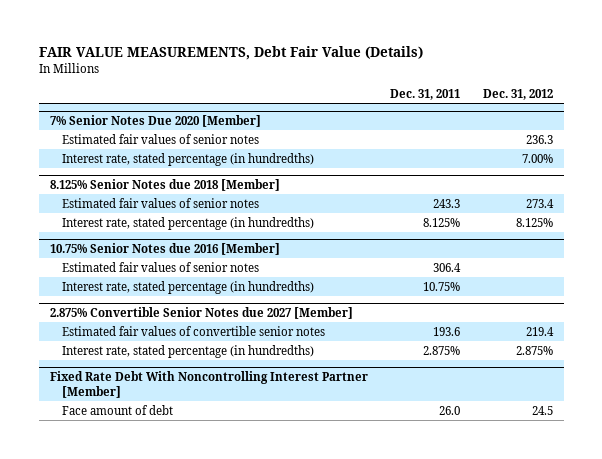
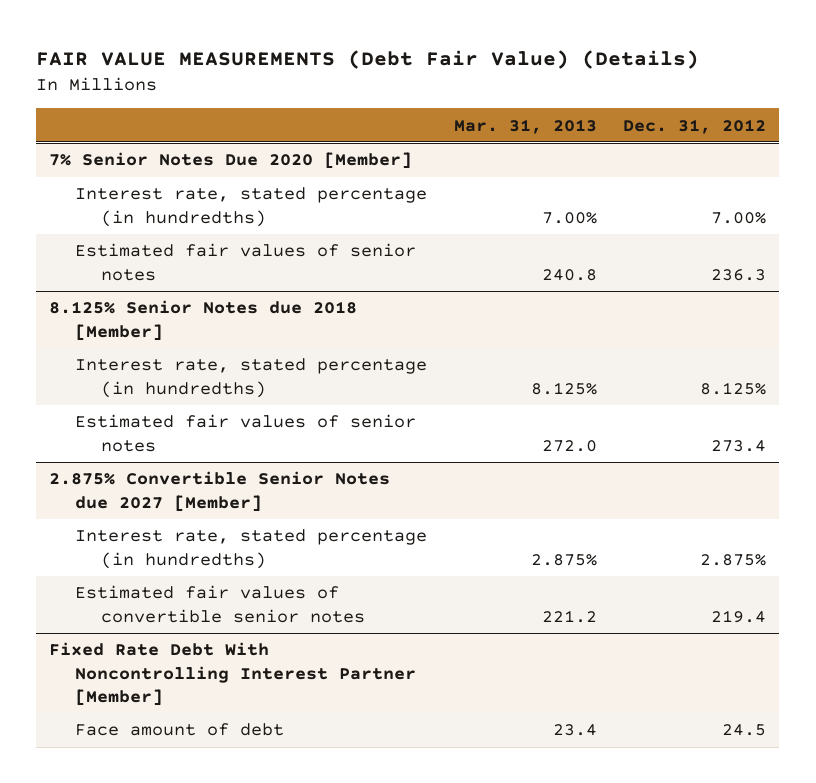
[38,45,423,60] FAIR VALUE MEASUREMENTS, Debt Fair Value (Details) -> [36,49,700,69] FAIR VALUE MEASUREMENTS (Debt Fair Value) (Details)
[390,88,461,100] Dec. 31, 2011 -> none
none -> [453,118,597,134] Mar. 31, 2013
[62,133,260,144] Estimated fair values of senior notes -> [75,243,417,281] Estimated fair values of senior notes
[49,242,280,255] 10.75% Senior Notes due 2016 [Member] -> none
[62,261,260,272] Estimated fair values of senior notes -> none
[62,280,315,294] Interest rate, stated percentage (in hundredths) -> none
[62,197,260,208] Estimated fair values of senior notes -> [75,414,417,452] Estimated fair values of senior notes
[62,325,326,336] Estimated fair values of convertible senior notes -> [75,585,366,623] Estimated fair values of convertible senior notes

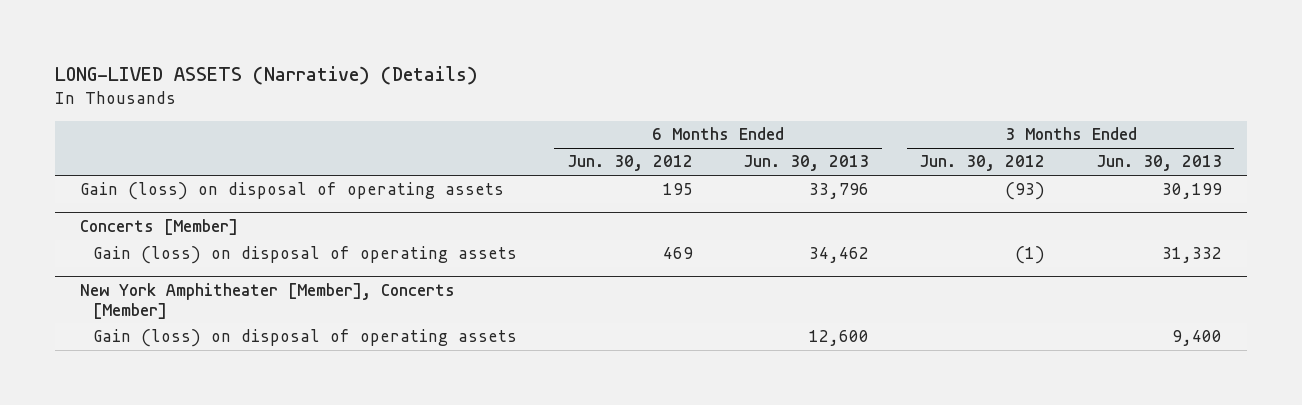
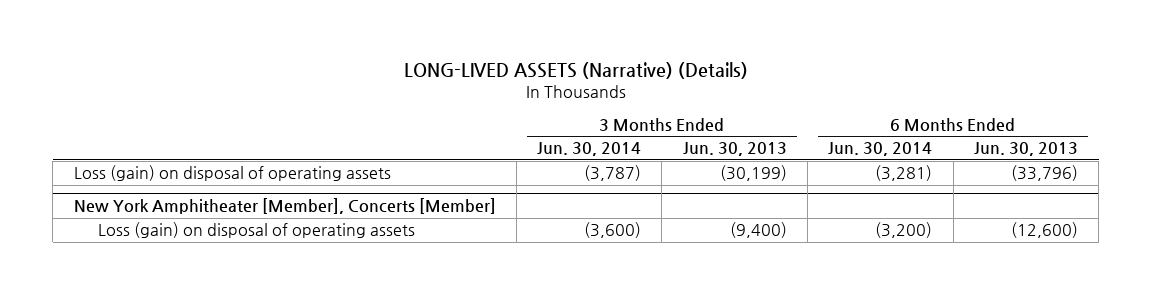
[566,155,693,172] Jun. 30, 2012 -> none
[919,155,1046,172] Jun. 30, 2012 -> none
none -> [537,142,642,157] Jun. 30, 2014
none -> [828,142,933,157] Jun. 30, 2014
[80,219,239,236] Concerts [Member] -> none
[92,246,517,265] Gain (loss) on disposal of operating assets -> none
[80,182,505,201] Gain (loss) on disposal of operating assets -> [73,165,391,182] Loss (gain) on disposal of operating assets
[809,183,870,200] 33,796 -> [1010,165,1078,182] (33,796)
[1161,183,1222,200] 30,199 -> [719,165,787,182] (30,199)
[92,329,517,348] Gain (loss) on disposal of operating assets -> [97,222,415,239] Loss (gain) on disposal of operating assets
[809,330,870,347] 12,600 -> [1010,222,1078,239] (12,600)
[1171,330,1222,347] 9,400 -> [729,222,787,239] (9,400)

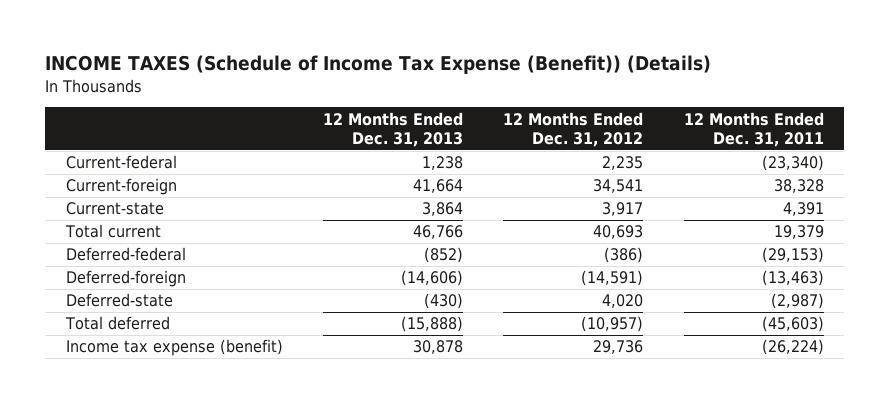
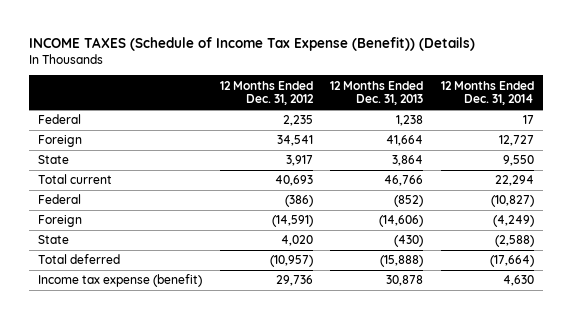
[683,111,824,147] 12 Months Ended Dec. 31, 2011 -> none
none -> [440,80,534,106] 12 Months Ended Dec. 31, 2014
[65,155,177,170] Current-federal -> [38,114,82,125] Federal
[65,178,177,196] Current-foreign -> [38,135,83,148] Foreign
[65,202,164,216] Current-state -> [38,155,70,165] State
[65,247,186,262] Deferred-federal -> [38,194,82,205] Federal
[65,270,186,288] Deferred-foreign -> [38,215,83,228] Foreign
[65,293,173,308] Deferred-state -> [38,235,70,245] State

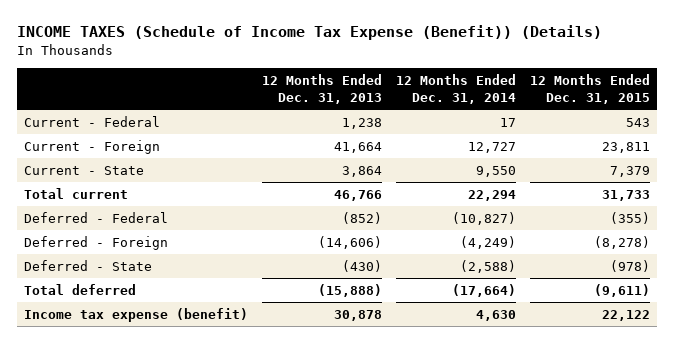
[219,80,314,106] 12 Months Ended Dec. 31, 2012 -> none
none -> [530,74,651,105] 12 Months Ended Dec. 31, 2015
[38,114,82,125] Federal -> [23,115,160,127] Current - Federal
[38,135,83,148] Foreign -> [23,139,160,154] Current - Foreign
[38,155,70,165] State -> [23,165,144,175] Current - State
[38,194,82,205] Federal -> [23,211,168,223] Deferred - Federal
[38,215,83,228] Foreign -> [23,235,168,250] Deferred - Foreign
[38,235,70,245] State -> [23,259,152,271] Deferred - State

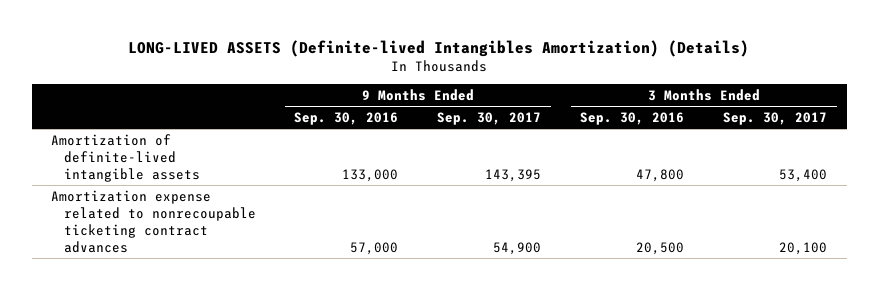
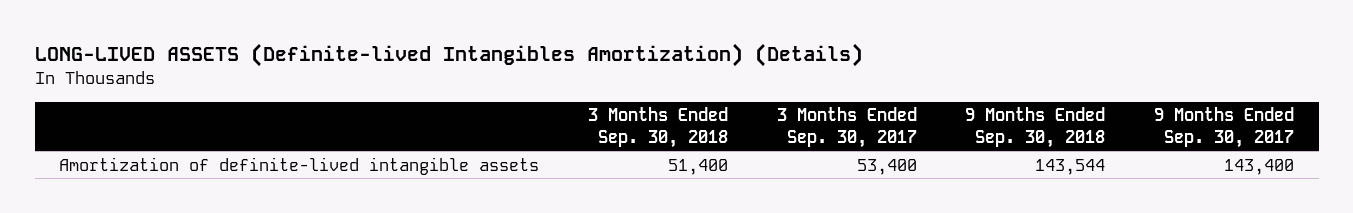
[294,111,399,125] Sep. 30, 2016 -> none
[580,111,685,125] Sep. 30, 2016 -> none
none -> [587,107,728,148] 3 Months Ended Sep. 30, 2018
none -> [965,107,1106,148] 9 Months Ended Sep. 30, 2018
[51,189,256,253] Amortization expense related to nonrecoupable ticketing contract advances -> none
[485,168,542,182] 143,395 -> [1224,158,1295,175] 143,400

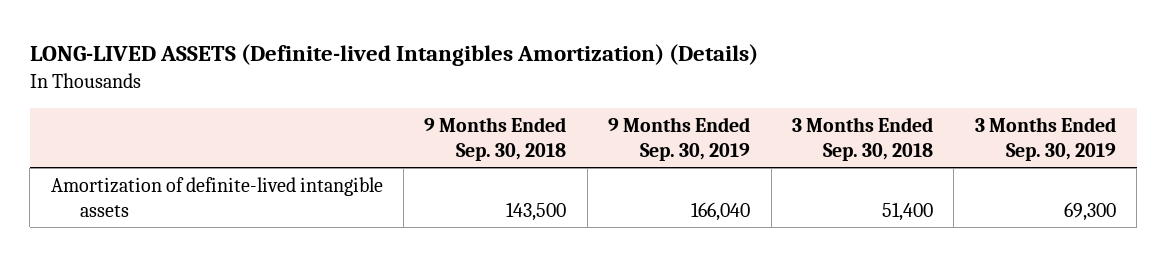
[776,107,917,148] 3 Months Ended Sep. 30, 2017 -> none
[1154,107,1295,148] 9 Months Ended Sep. 30, 2017 -> none
none -> [608,116,751,162] 9 Months Ended Sep. 30, 2019
none -> [974,116,1116,162] 3 Months Ended Sep. 30, 2019
[1035,158,1106,175] 143,544 -> [506,202,567,222] 143,500

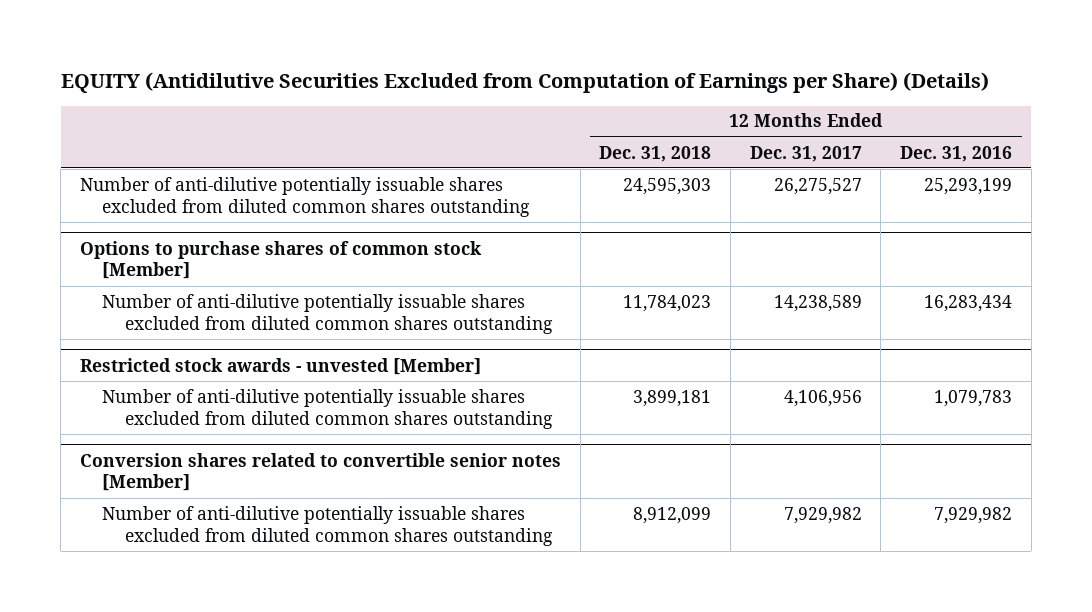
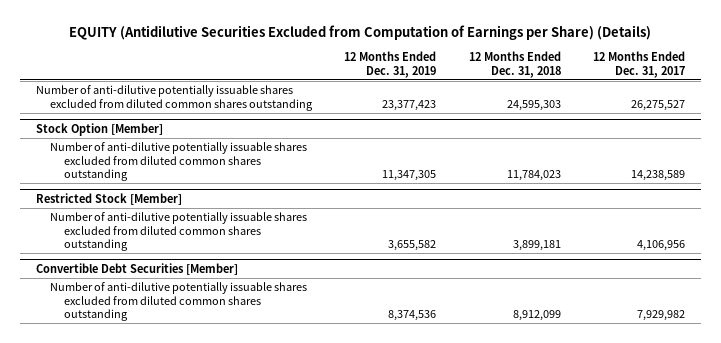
[900,145,1013,162] Dec. 31, 2016 -> none
none -> [344,51,437,78] 12 Months Ended Dec. 31, 2019
[80,240,483,280] Options to purchase shares of common stock [Member] -> [35,122,163,136] Stock Option [Member]
[80,357,482,375] Restricted stock awards - unvested [Member] -> [35,192,182,205] Restricted Stock [Member]
[80,452,562,492] Conversion shares related to convertible senior notes [Member] -> [35,262,238,275] Convertible Debt Securities [Member]

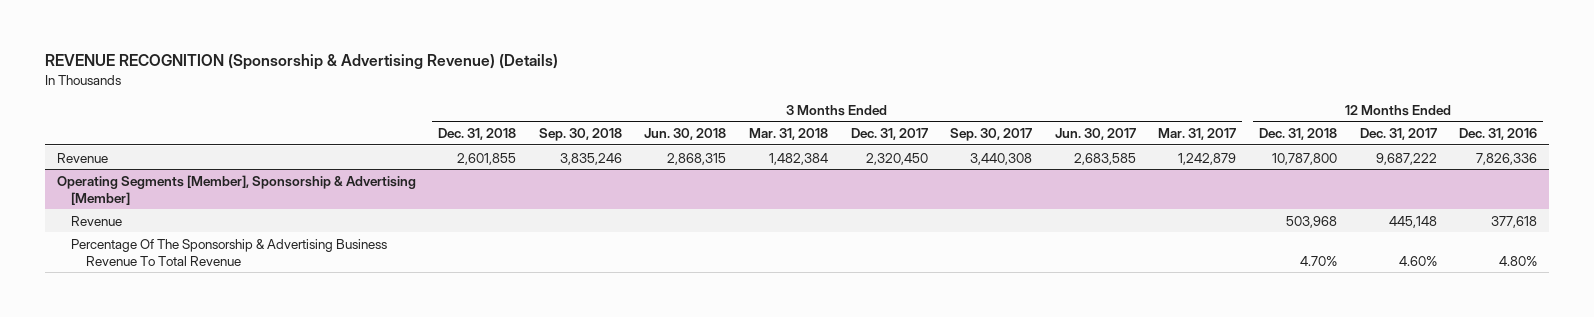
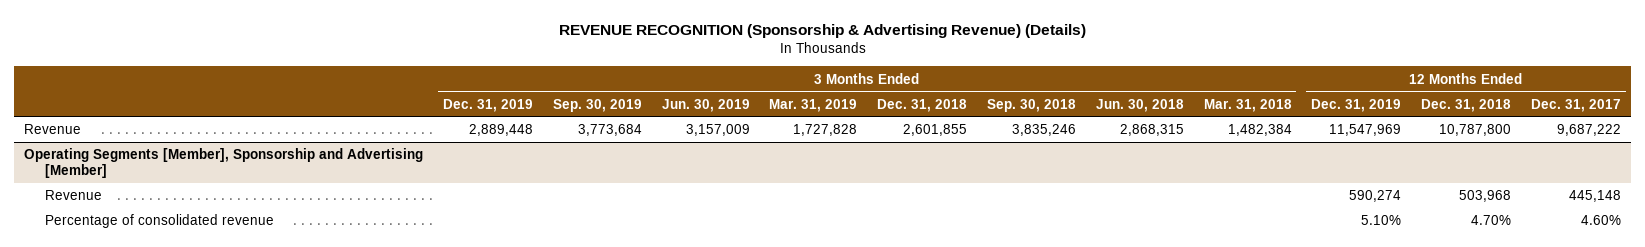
[850,127,928,140] Dec. 31, 2017 -> none
[950,127,1033,141] Sep. 30, 2017 -> none
[1054,127,1136,140] Jun. 30, 2017 -> none
[1158,127,1237,140] Mar. 31, 2017 -> none
[1459,127,1538,140] Dec. 31, 2016 -> none
none -> [443,98,534,112] Dec. 31, 2019
none -> [552,98,642,112] Sep. 30, 2019
none -> [661,98,750,112] Jun. 30, 2019
none -> [769,98,858,112] Mar. 31, 2019
none -> [1311,98,1402,112] Dec. 31, 2019
[56,174,416,205] Operating Segments [Member], Sponsorship & Advertising [Member] -> [24,148,424,178] Operating Segments [Member], Sponsorship and Advertising [Member]
[71,238,388,266] Percentage Of The Sponsorship & Advertising Business Revenue To Total Revenue -> [45,214,275,229] Percentage of consolidated revenue

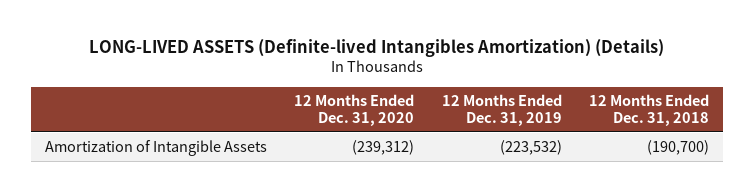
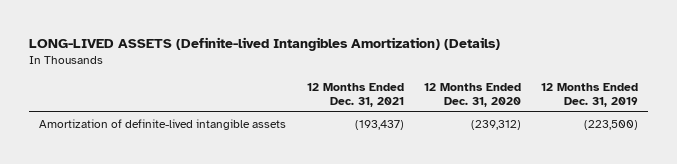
[589,93,710,126] 12 Months Ended Dec. 31, 2018 -> none
none -> [306,82,404,107] 12 Months Ended Dec. 31, 2021
[44,140,267,157] Amortization of Intangible Assets -> [39,119,287,131] Amortization of definite-lived intangible assets
[499,140,562,156] (223,532) -> [583,120,638,131] (223,500)

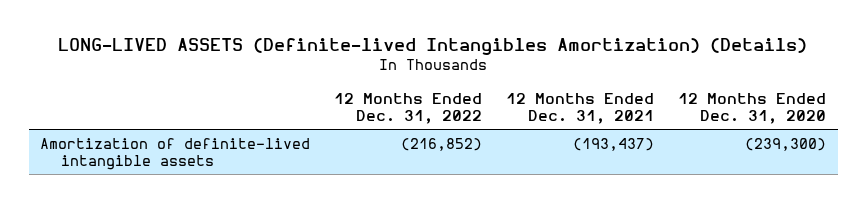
[540,82,638,107] 12 Months Ended Dec. 31, 2019 -> none
none -> [334,92,483,124] 12 Months Ended Dec. 31, 2022
[470,120,521,131] (239,312) -> [745,138,827,152] (239,300)

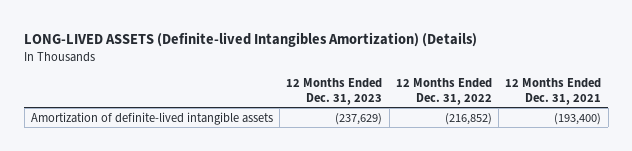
[678,92,827,124] 12 Months Ended Dec. 31, 2020 -> none
none -> [286,77,383,105] 12 Months Ended Dec. 31, 2023
[573,138,655,152] (193,437) -> [554,112,602,125] (193,400)

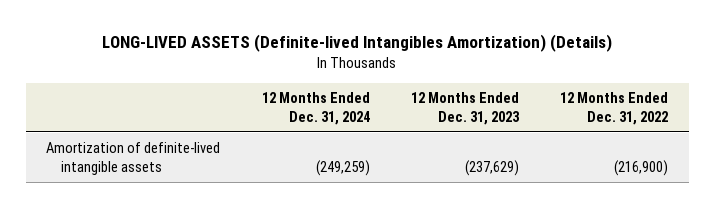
[505,77,602,105] 12 Months Ended Dec. 31, 2021 -> none
none -> [261,91,370,125] 12 Months Ended Dec. 31, 2024
[444,112,492,125] (216,852) -> [613,160,668,177] (216,900)

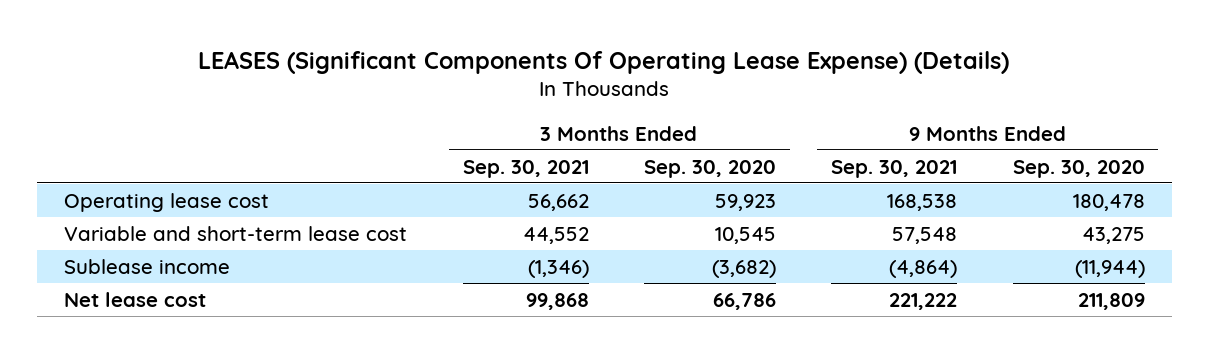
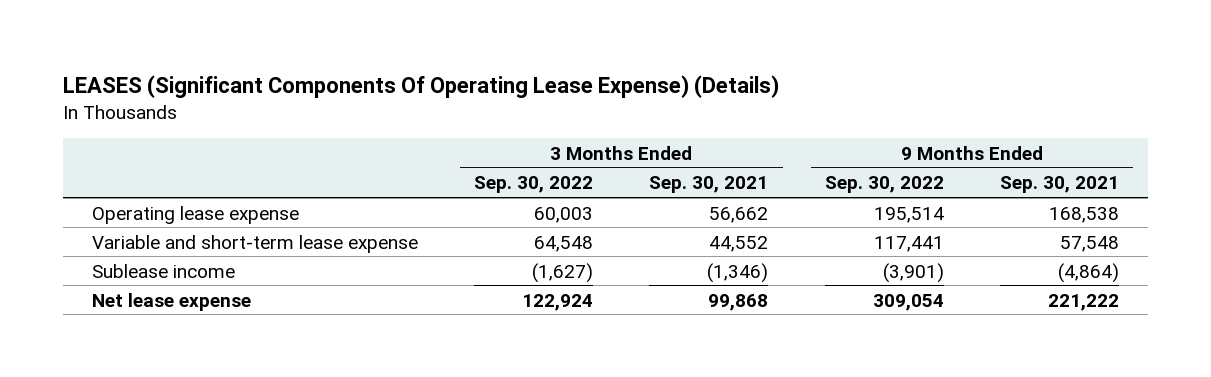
[643,159,776,178] Sep. 30, 2020 -> none
[1012,159,1145,178] Sep. 30, 2020 -> none
none -> [474,176,594,194] Sep. 30, 2022
none -> [824,176,944,194] Sep. 30, 2022
[64,192,270,212] Operating lease cost -> [91,205,299,224] Operating lease expense
[64,225,408,241] Variable and short-term lease cost -> [91,234,418,253] Variable and short-term lease expense
[64,291,207,307] Net lease cost -> [91,292,251,311] Net lease expense

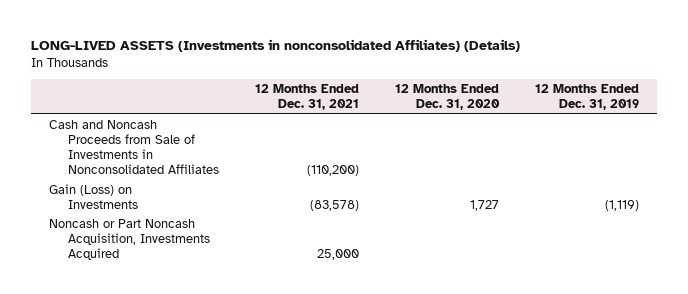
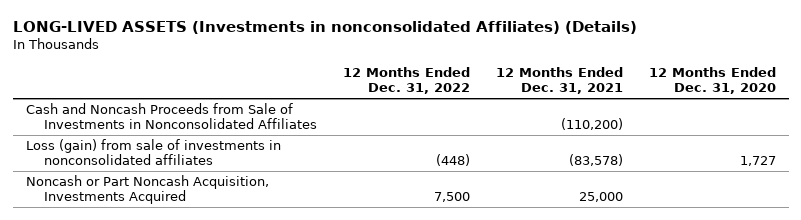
[534,84,639,111] 12 Months Ended Dec. 31, 2019 -> none
none -> [343,67,471,95] 12 Months Ended Dec. 31, 2022
[49,183,138,209] Gain (Loss) on Investments -> [25,139,281,166] Loss (gain) from sale of investments in nonconsolidated affiliates

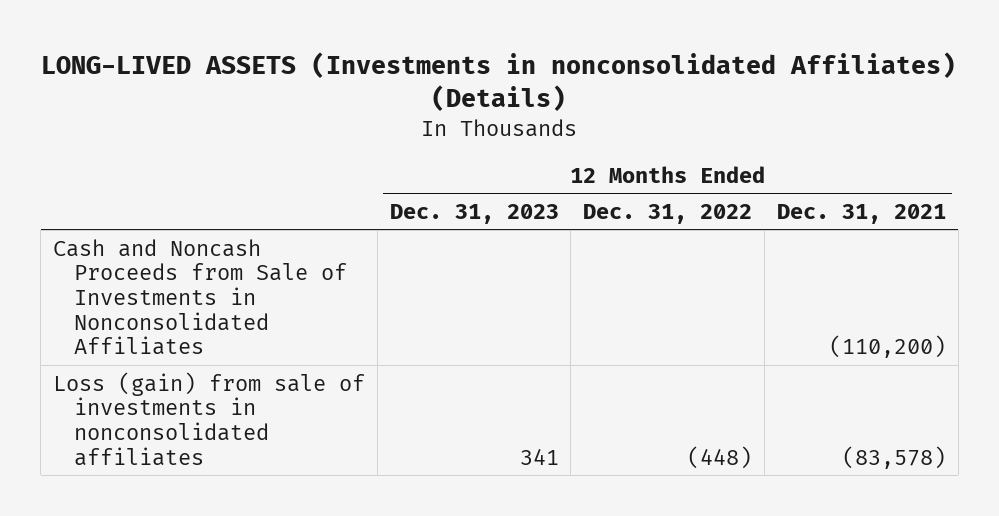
[648,67,776,95] 12 Months Ended Dec. 31, 2020 -> none
none -> [389,203,559,224] Dec. 31, 2023
[25,175,269,205] Noncash or Part Noncash Acquisition, Investments Acquired -> none

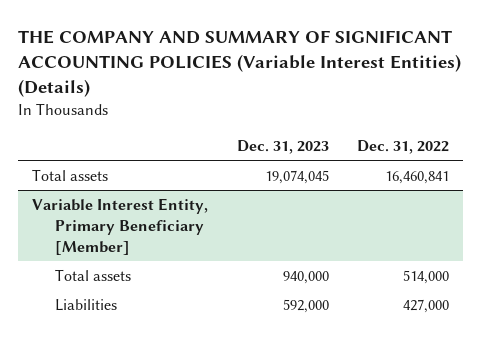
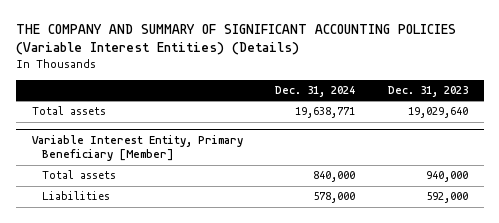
[357,139,450,154] Dec. 31, 2022 -> none
none -> [275,86,356,98] Dec. 31, 2024
[264,169,329,184] 19,074,045 -> [407,107,468,119] 19,029,640

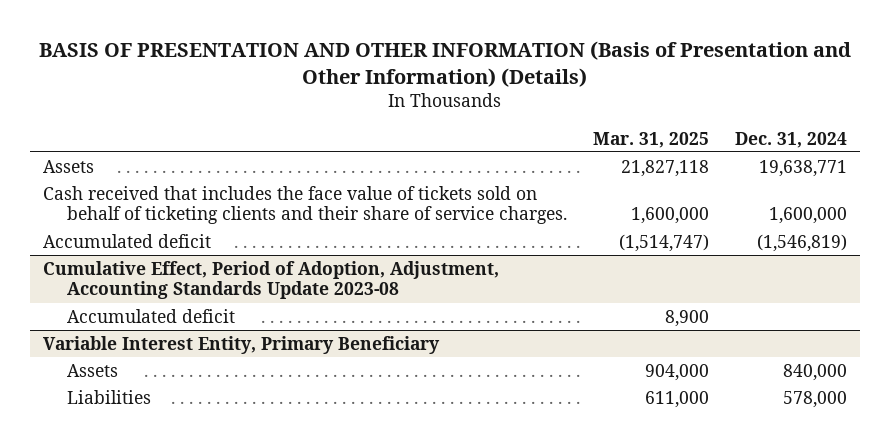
[15,23,456,56] THE COMPANY AND SUMMARY OF SIGNIFICANT ACCOUNTING POLICIES (Variable Interest Entities) (Details) -> [38,40,851,87] BASIS OF PRESENTATION AND OTHER INFORMATION (Basis of Presentation and Other Information) (Details)
[387,86,468,98] Dec. 31, 2023 -> none
none -> [592,131,709,148] Mar. 31, 2025
[31,106,106,116] Total assets -> [42,159,94,173] Assets
none -> [42,185,567,225] Cash received that includes the face value of tickets sold on behalf of ticketing clients and their share of service charges.
none -> [42,233,211,248] Accumulated deficit
none -> [42,260,499,300] Cumulative Effect, Period of Adoption, Adjustment, Accounting Standards Update 2023-08
none -> [66,308,235,323] Accumulated deficit
[31,134,243,162] Variable Interest Entity, Primary Beneficiary [Member] -> [42,335,440,354] Variable Interest Entity, Primary Beneficiary
[42,170,117,180] Total assets -> [66,363,118,377] Assets

